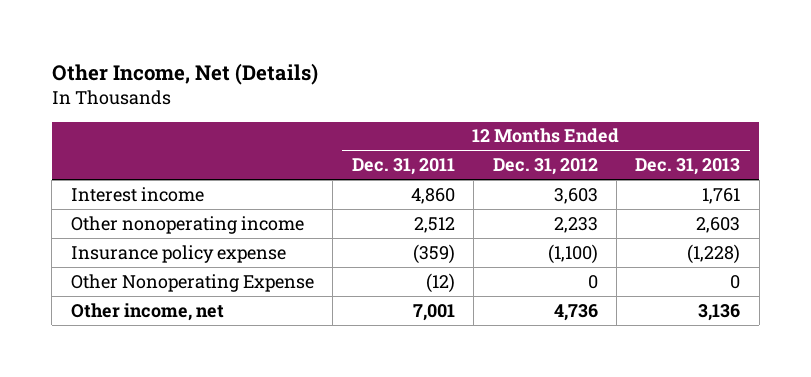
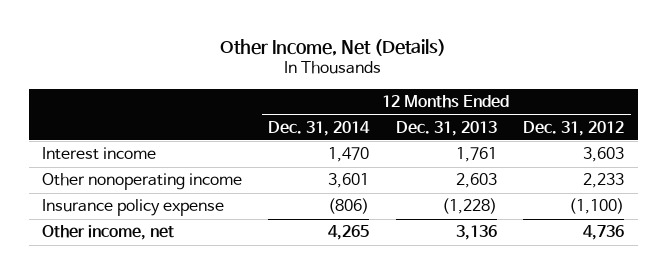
[351,158,455,176] Dec. 31, 2011 -> none
none -> [268,120,371,136] Dec. 31, 2014
[70,273,314,292] Other Nonoperating Expense -> none

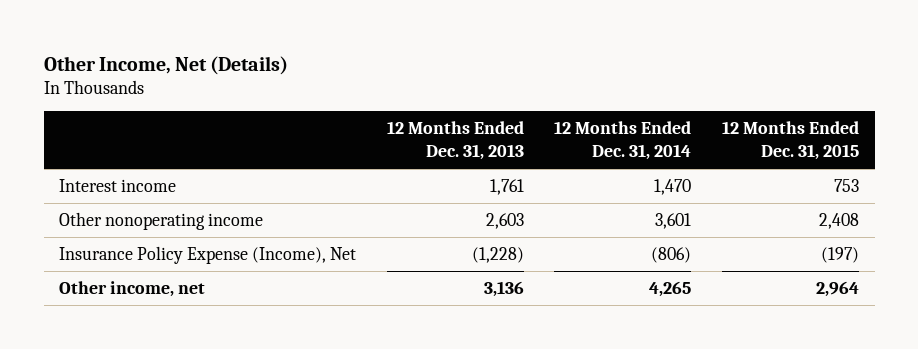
[523,120,625,136] Dec. 31, 2012 -> none
none -> [722,121,860,160] 12 Months Ended Dec. 31, 2015
[41,199,224,217] Insurance policy expense -> [58,246,356,265] Insurance Policy Expense (Income), Net

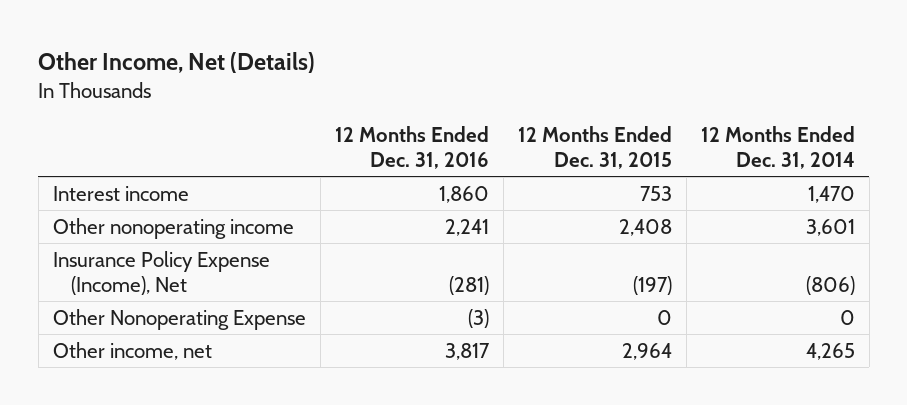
[386,121,524,160] 12 Months Ended Dec. 31, 2013 -> none
none -> [334,125,489,169] 12 Months Ended Dec. 31, 2016
none -> [52,308,306,330] Other Nonoperating Expense

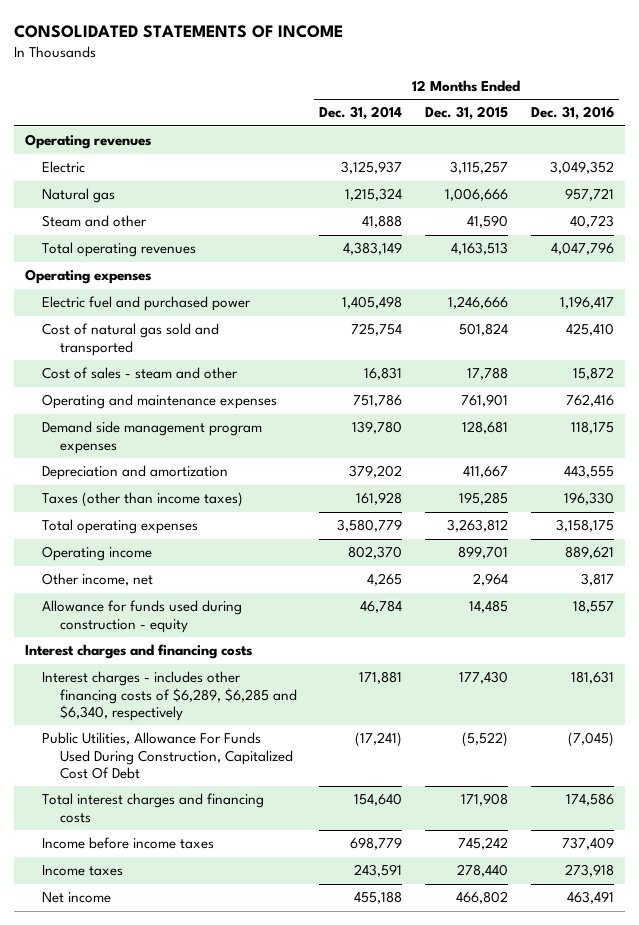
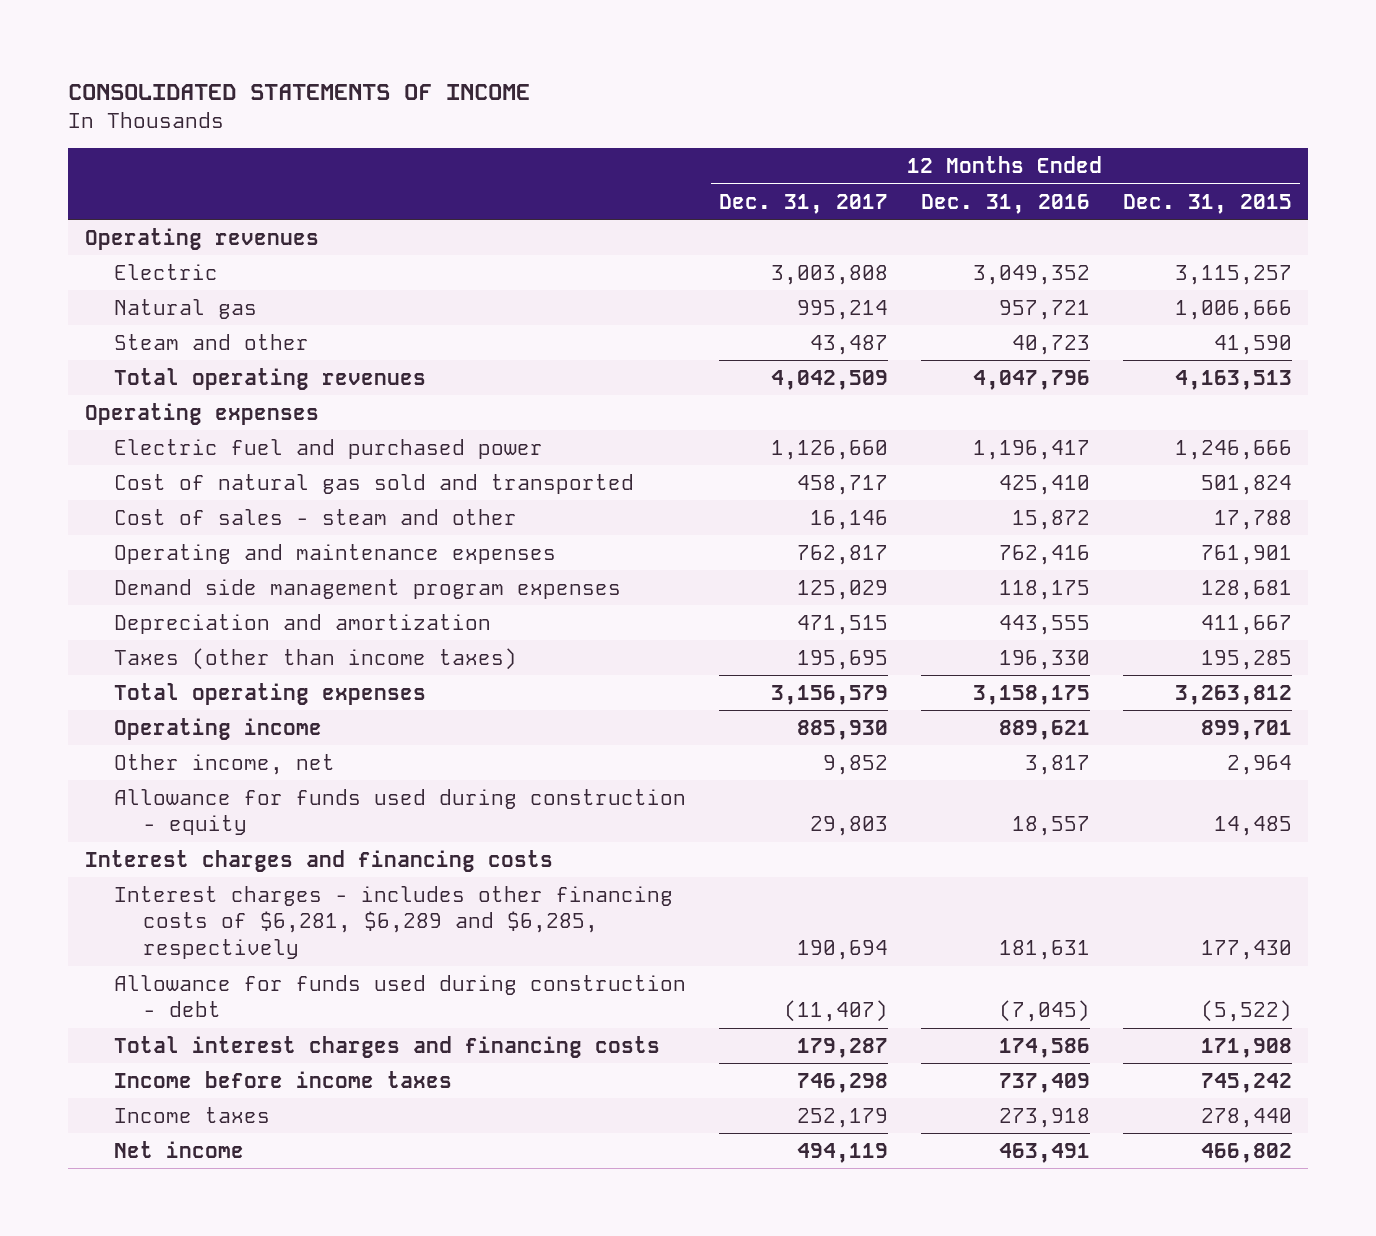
[319,106,403,121] Dec. 31, 2014 -> none
none -> [718,193,888,214] Dec. 31, 2017
[42,671,297,722] Interest charges - includes other financing costs of $6,289, $6,285 and $6,340, respectively -> [113,885,673,960] Interest charges - includes other financing costs of $6,281, $6,289 and $6,285, respectively
[42,732,293,780] Public Utilities, Allowance For Funds Used During Construction, Capitalized Cost Of Debt -> [113,974,686,1018] Allowance for funds used during construction - debt

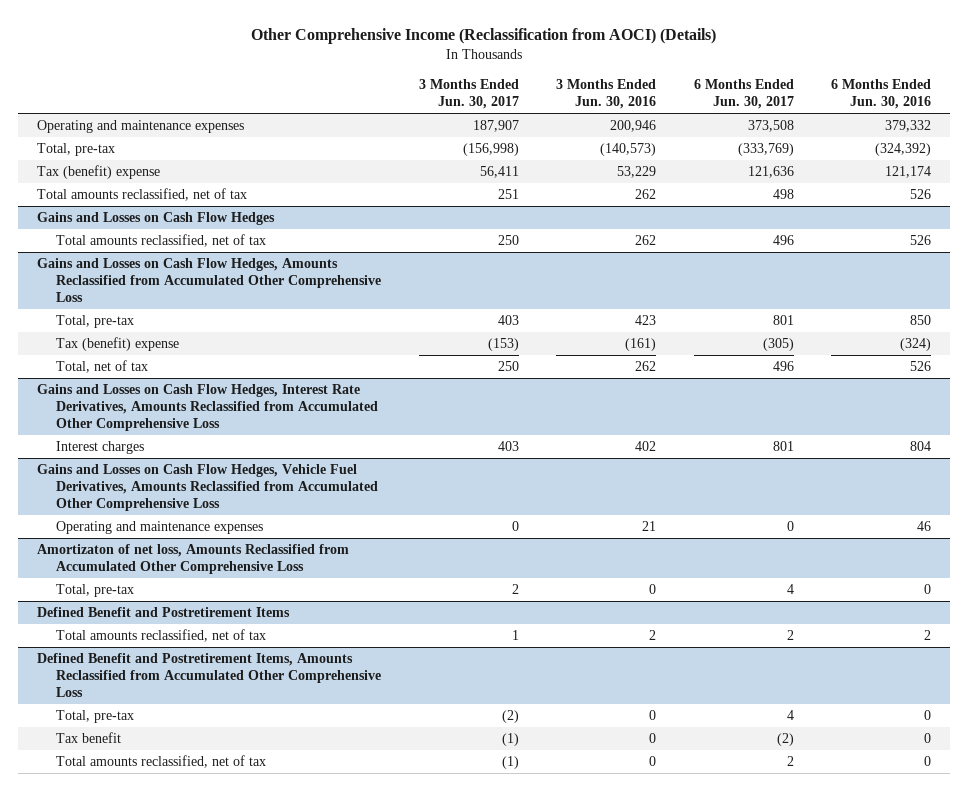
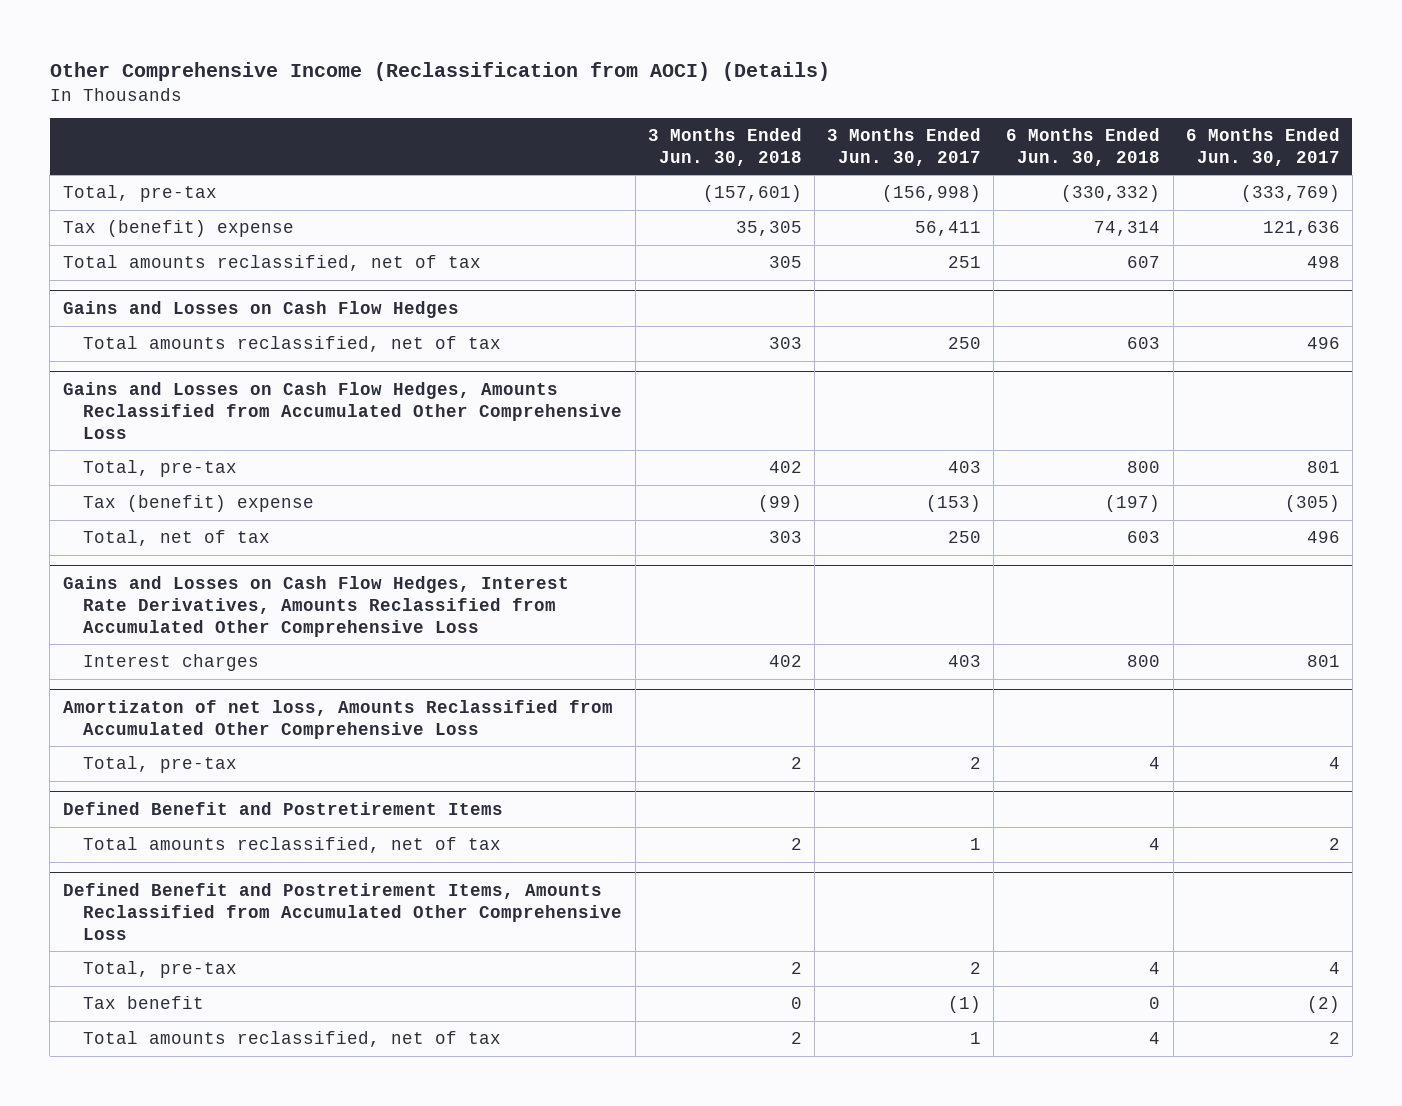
[556,78,657,110] 3 Months Ended Jun. 30, 2016 -> none
[831,78,932,110] 6 Months Ended Jun. 30, 2016 -> none
none -> [647,128,802,166] 3 Months Ended Jun. 30, 2018
none -> [1006,128,1161,166] 6 Months Ended Jun. 30, 2018
[37,119,245,133] Operating and maintenance expenses -> none
[37,463,378,512] Gains and Losses on Cash Flow Hedges, Vehicle Fuel Derivatives, Amounts Reclassified from Accumulated Other Comprehensive Loss -> none
[55,520,263,534] Operating and maintenance expenses -> none
[501,709,519,723] (2) -> [970,962,982,975] 2
[501,755,519,769] (1) -> [970,1032,982,1045] 1

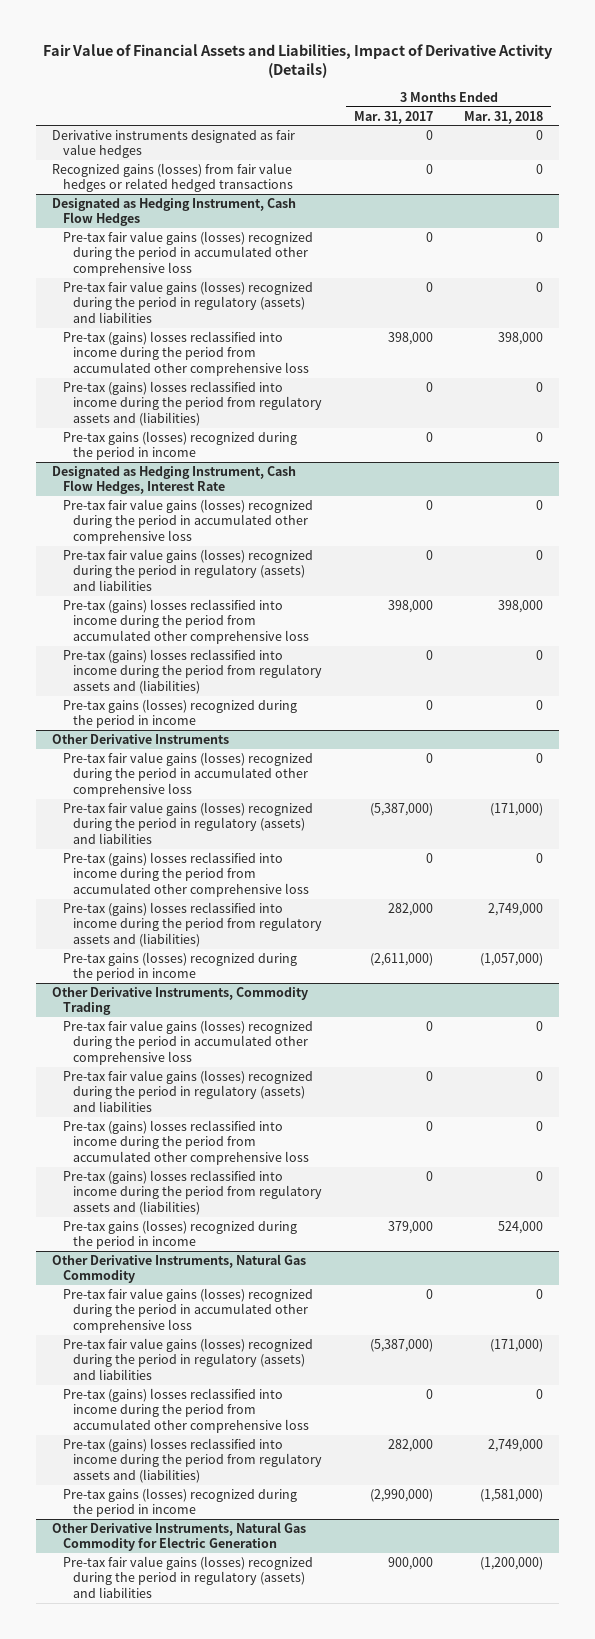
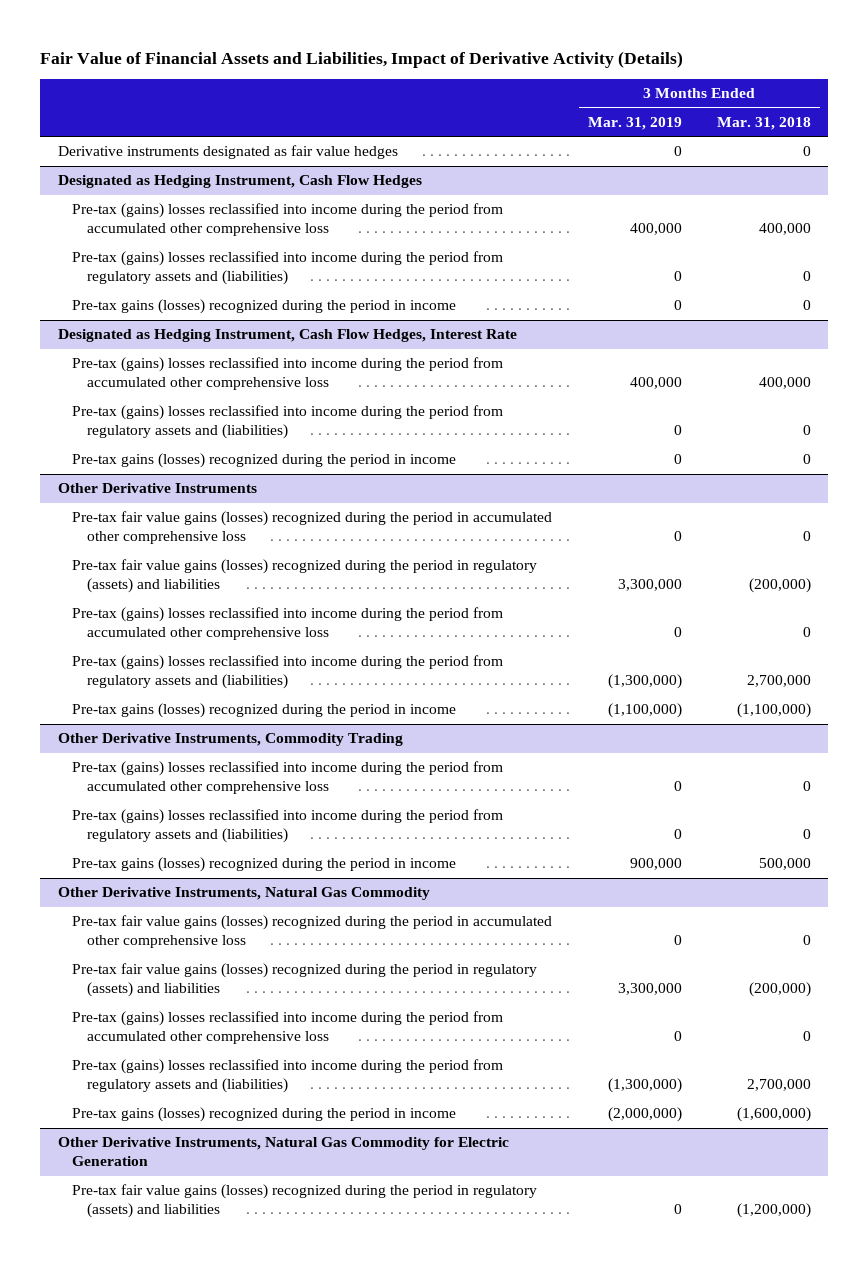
[353,110,433,124] Mar. 31, 2017 -> none
none -> [587,117,682,131] Mar. 31, 2019
[51,162,293,193] Recognized gains (losses) from fair value hedges or related hedged transactions -> none
[62,230,313,277] Pre-tax fair value gains (losses) recognized during the period in accumulated other comprehensive loss -> none
[62,280,313,324] Pre-tax fair value gains (losses) recognized during the period in regulatory (assets) and liabilities -> none
[498,331,544,345] 398,000 -> [758,223,811,236] 400,000
[62,498,313,545] Pre-tax fair value gains (losses) recognized during the period in accumulated other comprehensive loss -> none
[62,548,313,592] Pre-tax fair value gains (losses) recognized during the period in regulatory (assets) and liabilities -> none
[498,599,544,613] 398,000 -> [758,377,811,390] 400,000
[490,802,544,816] (171,000) -> [748,578,811,594] (200,000)
[488,902,544,916] 2,749,000 -> [746,675,811,688] 2,700,000
[480,952,544,966] (1,057,000) -> [736,703,811,719] (1,100,000)
[62,1019,313,1066] Pre-tax fair value gains (losses) recognized during the period in accumulated other comprehensive loss -> none
[62,1069,313,1113] Pre-tax fair value gains (losses) recognized during the period in regulatory (assets) and liabilities -> none
[498,1220,544,1234] 524,000 -> [758,858,811,871] 500,000
[490,1338,544,1352] (171,000) -> [748,982,811,998] (200,000)
[488,1438,544,1452] 2,749,000 -> [746,1079,811,1092] 2,700,000
[480,1488,544,1502] (1,581,000) -> [736,1107,811,1123] (1,600,000)

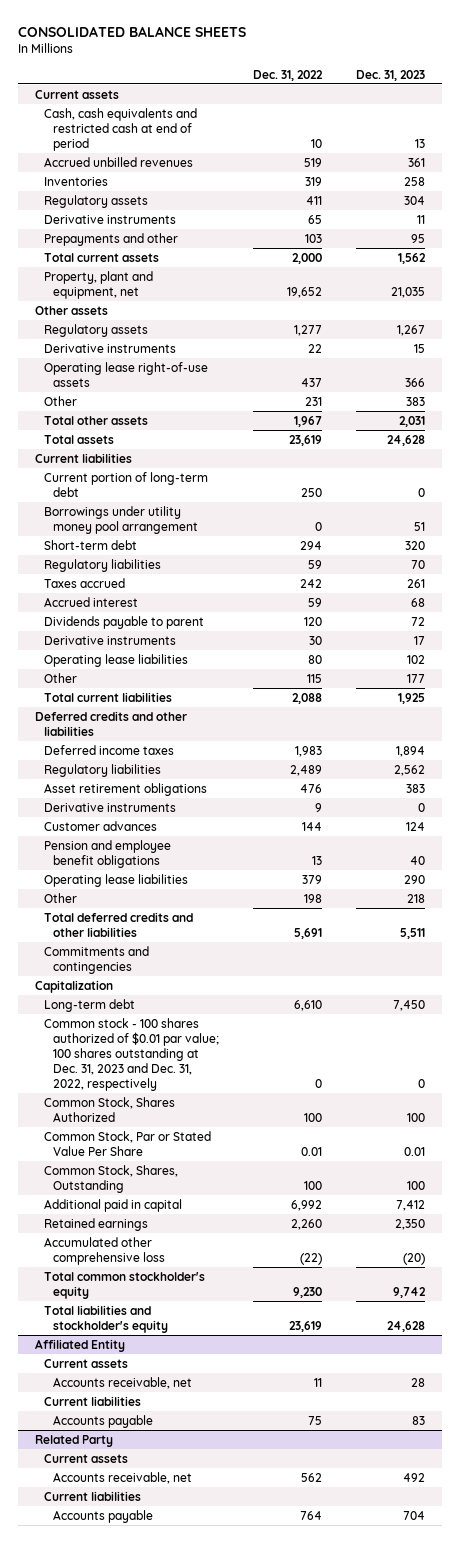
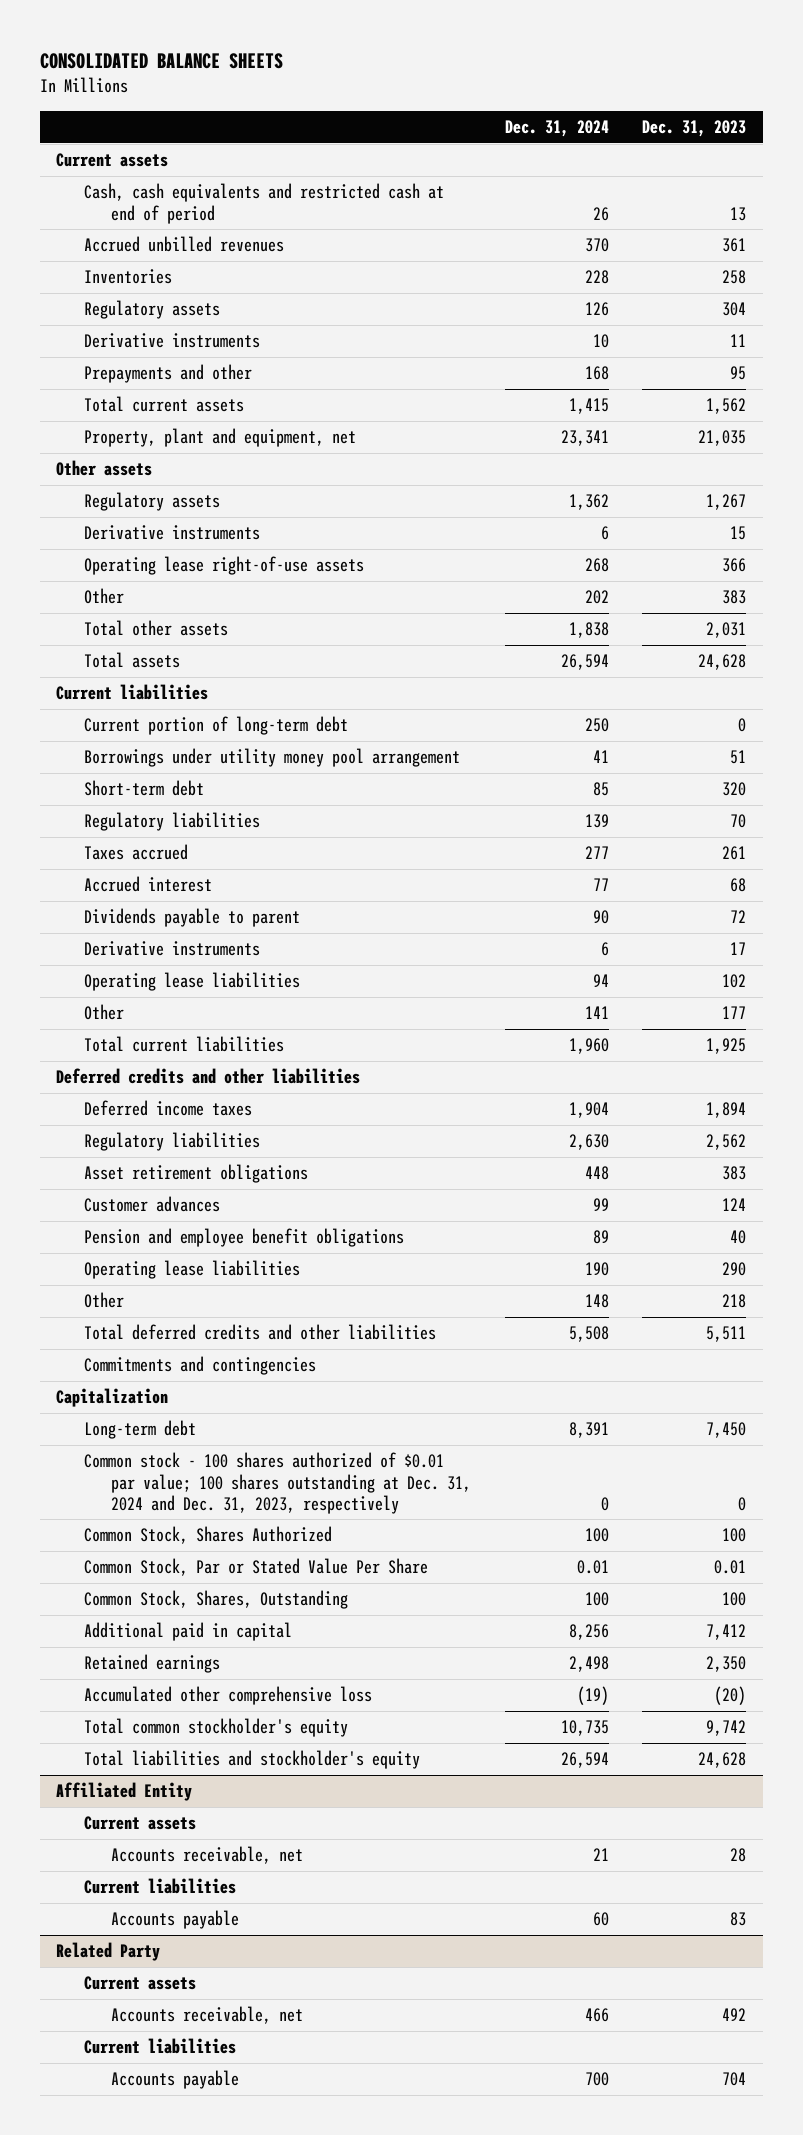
[253,69,324,81] Dec. 31, 2022 -> none
none -> [504,120,609,138] Dec. 31, 2024
[43,802,176,812] Derivative instruments -> none
[43,1017,220,1092] Common stock - 100 shares authorized of $0.01 par value; 100 shares outstanding at Dec. 31, 2023 and Dec. 31, 2022, respectively -> [83,1452,471,1514] Common stock - 100 shares authorized of $0.01 par value; 100 shares outstanding at Dec. 31, 2024 and Dec. 31, 2023, respectively

